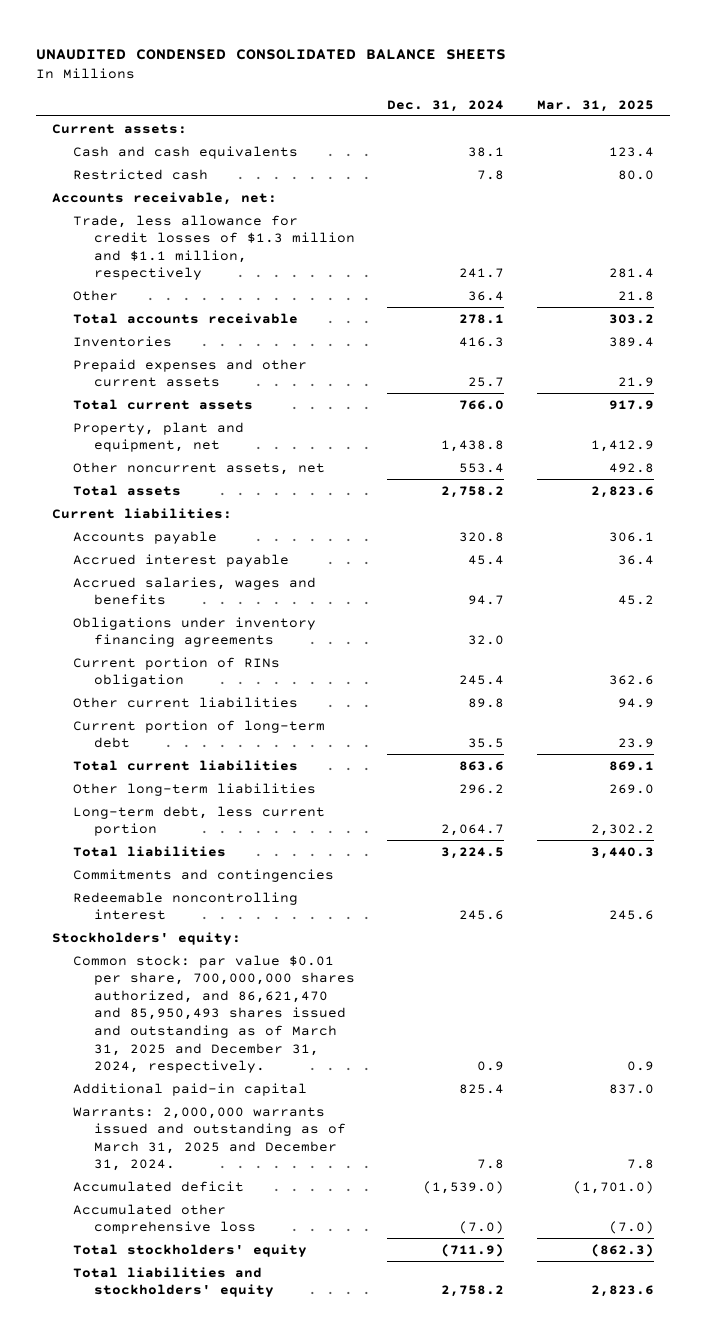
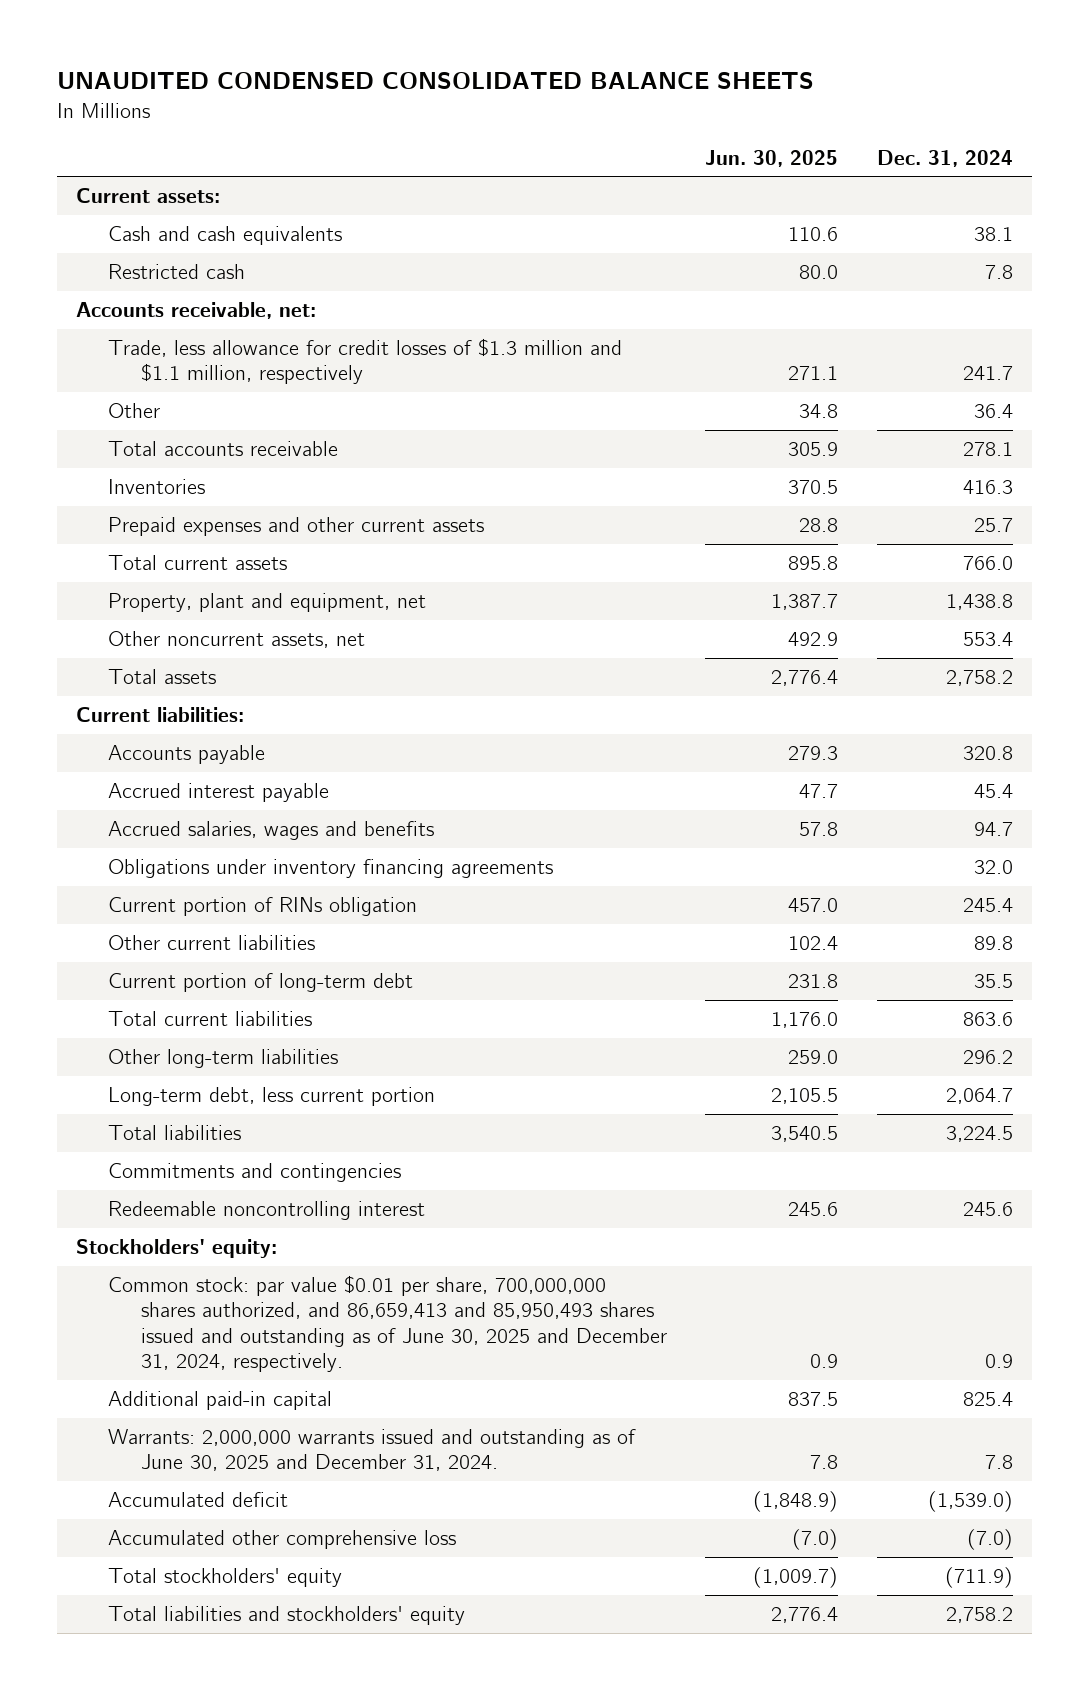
[536,99,654,112] Mar. 31, 2025 -> none
none -> [705,149,839,167] Jun. 30, 2025
[73,954,356,1074] Common stock: par value $0.01 per share, 700,000,000 shares authorized, and 86,621,470 and 85,950,493 shares issued and outstanding as of March 31, 2025 and December 31, 2024, respectively. -> [108,1275,667,1373] Common stock: par value $0.01 per share, 700,000,000 shares authorized, and 86,659,413 and 85,950,493 shares issued and outstanding as of June 30, 2025 and December 31, 2024, respectively.
[73,1106,347,1172] Warrants: 2,000,000 warrants issued and outstanding as of March 31, 2025 and December 31, 2024. -> [108,1429,637,1472] Warrants: 2,000,000 warrants issued and outstanding as of June 30, 2025 and December 31, 2024.

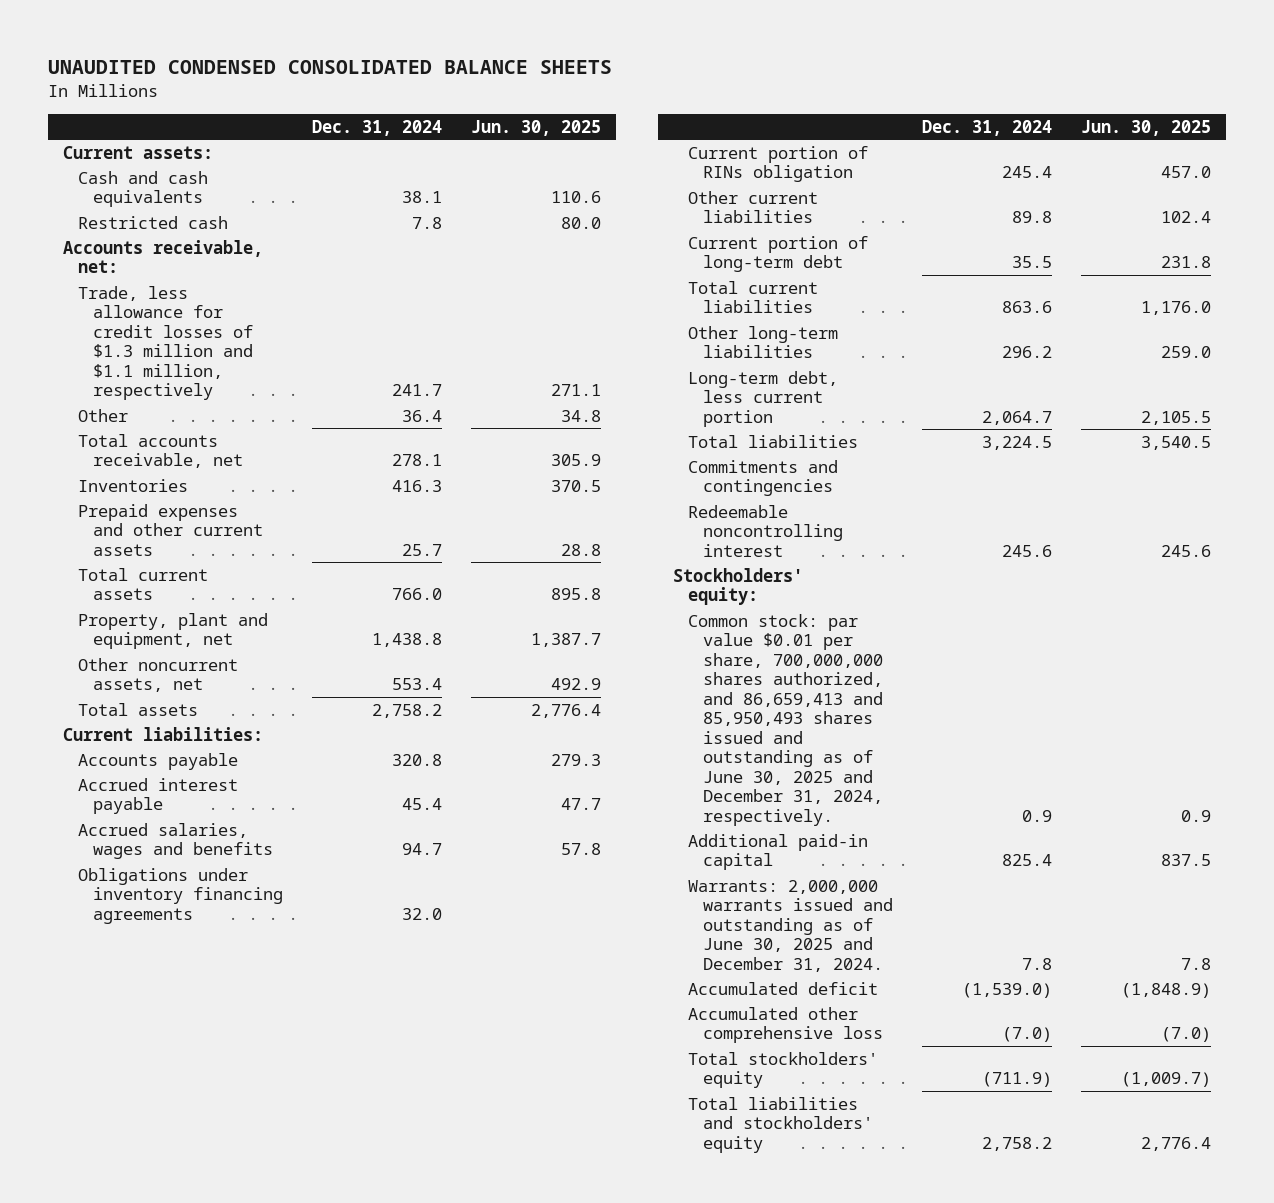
[108,441,339,457] Total accounts receivable -> [78,433,244,469] Total accounts receivable, net

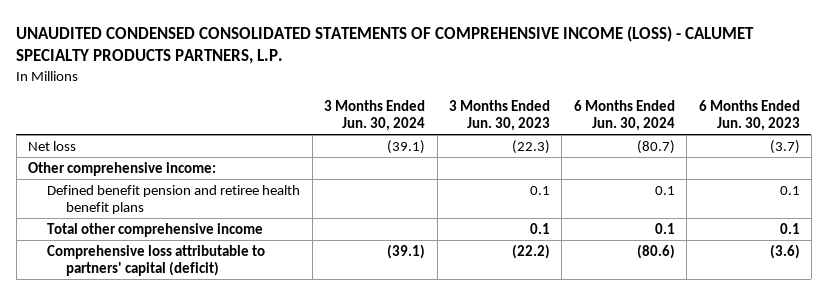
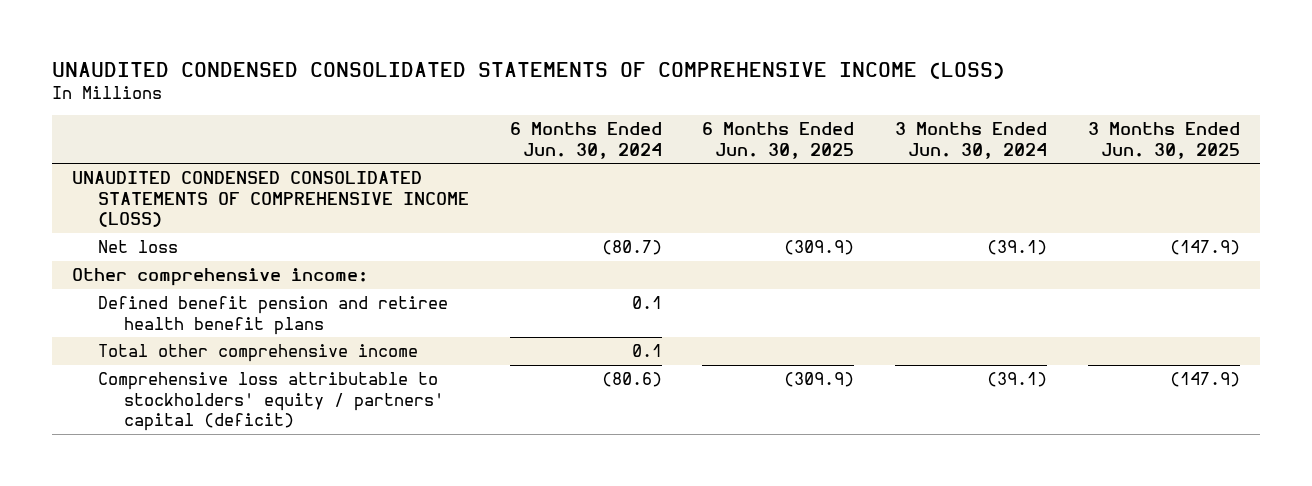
[16,25,755,65] UNAUDITED CONDENSED CONSOLIDATED STATEMENTS OF COMPREHENSIVE INCOME (LOSS) - CALUMET SPECIALTY PRODUCTS PARTNERS, L.P. -> [51,61,1005,79] UNAUDITED CONDENSED CONSOLIDATED STATEMENTS OF COMPREHENSIVE INCOME (LOSS)
[448,99,550,131] 3 Months Ended Jun. 30, 2023 -> none
[698,99,800,131] 6 Months Ended Jun. 30, 2023 -> none
none -> [702,122,855,159] 6 Months Ended Jun. 30, 2025
none -> [1087,122,1240,159] 3 Months Ended Jun. 30, 2025
none -> [71,171,469,227] UNAUDITED CONDENSED CONSOLIDATED STATEMENTS OF COMPREHENSIVE INCOME (LOSS)
[47,244,266,276] Comprehensive loss attributable to partners' capital (deficit) -> [97,372,444,431] Comprehensive loss attributable to stockholders' equity / partners' capital (deficit)

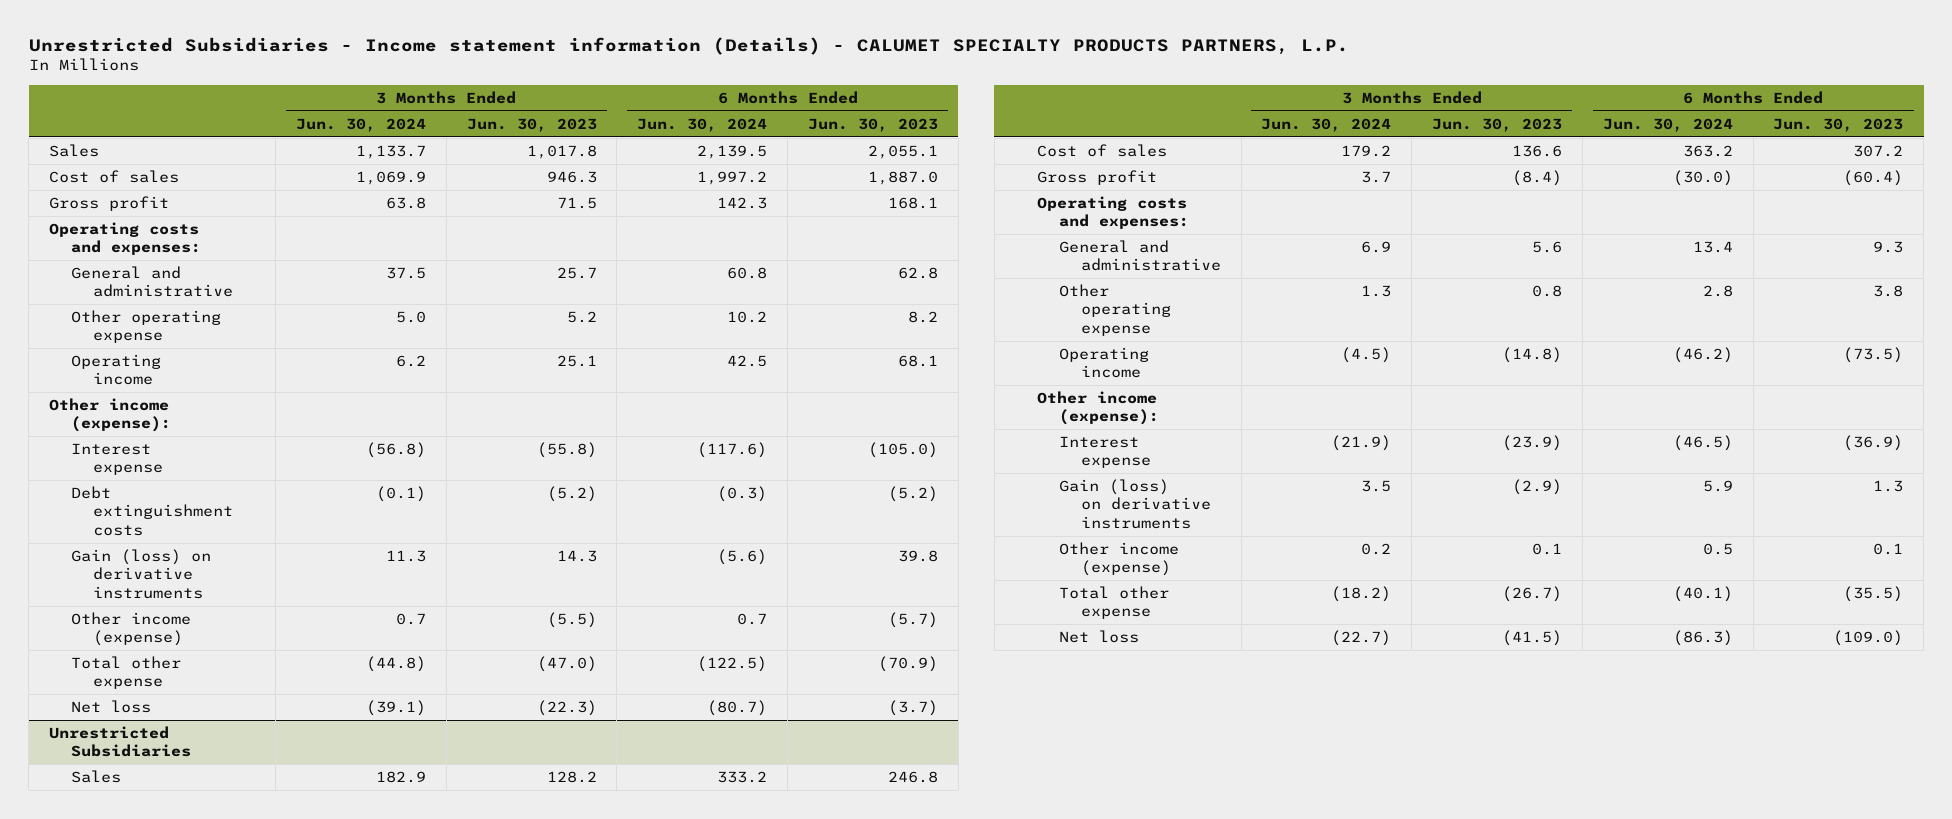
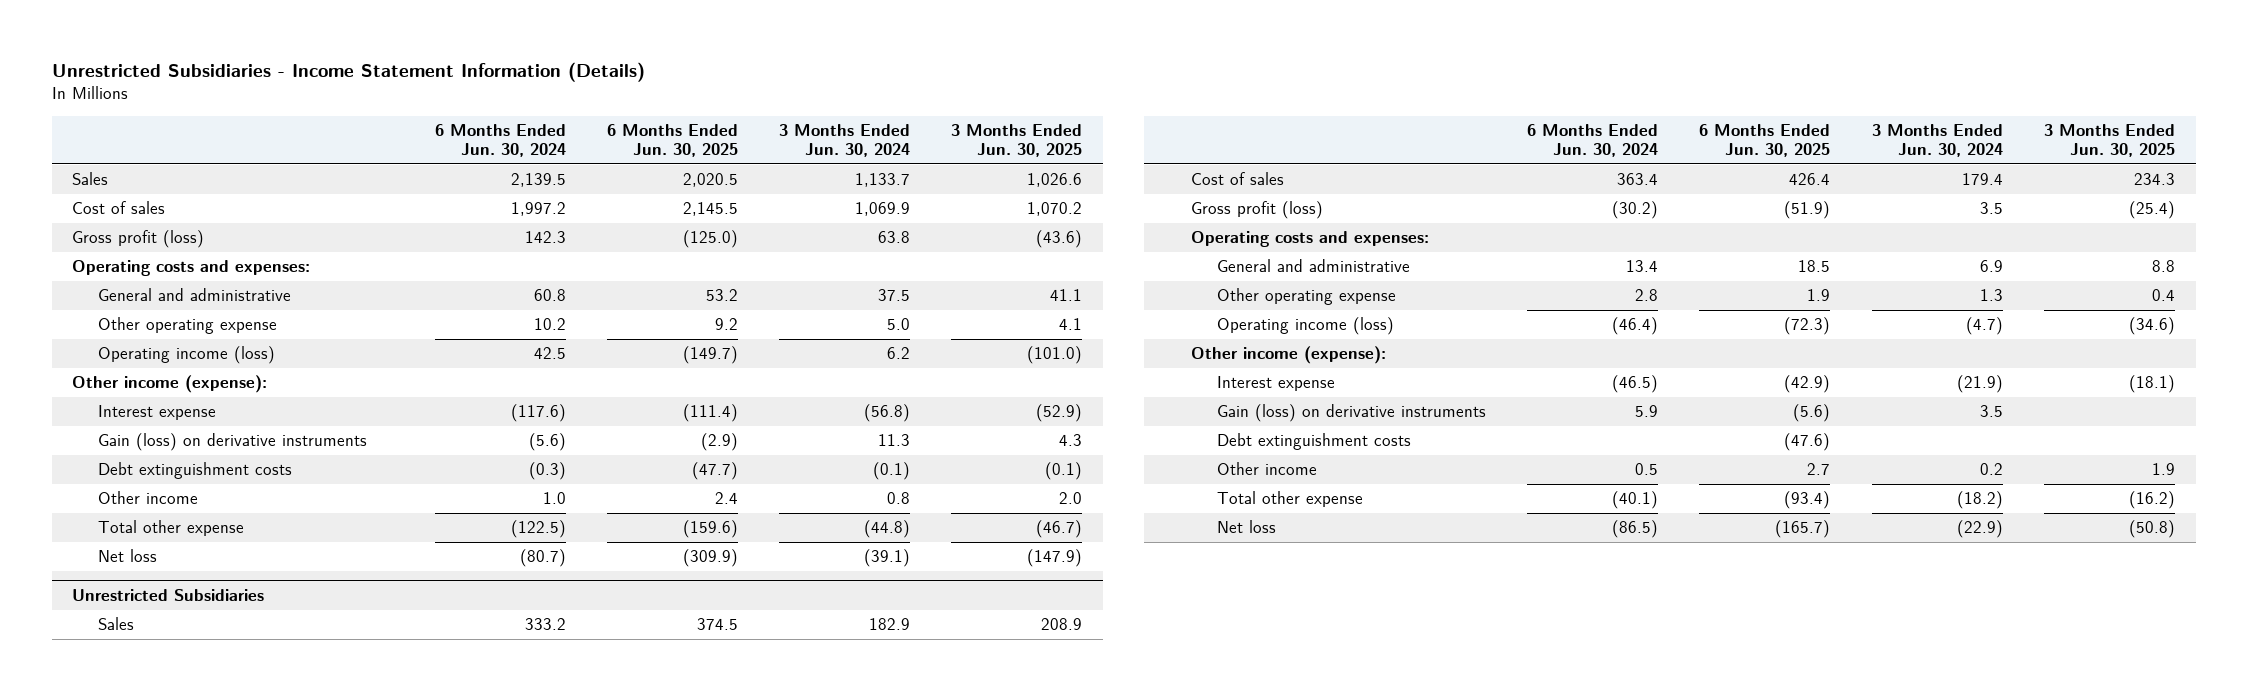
[28,37,1349,56] Unrestricted Subsidiaries - Income statement information (Details) - CALUMET SPECIALTY PRODUCTS PARTNERS, L.P. -> [51,62,645,83] Unrestricted Subsidiaries - Income Statement Information (Details)
[466,117,597,132] Jun. 30, 2023 -> none
[807,117,938,132] Jun. 30, 2023 -> none
none -> [606,124,738,158] 6 Months Ended Jun. 30, 2025
none -> [951,124,1083,158] 3 Months Ended Jun. 30, 2025
[49,195,170,211] Gross profit -> [72,230,205,249] Gross profit (loss)
[71,353,162,386] Operating income -> [98,346,276,365] Operating income (loss)
[71,485,234,536] Debt extinguishment costs -> [98,462,293,480] Debt extinguishment costs
[71,611,192,647] Other income (expense) -> [98,491,199,505] Other income
[395,612,426,625] 0.7 -> [887,492,911,505] 0.8
[737,612,768,625] 0.7 -> [542,492,566,505] 1.0
[1341,144,1392,157] 179.2 -> [1961,173,2003,186] 179.4
[1682,144,1733,157] 363.2 -> [1617,173,1659,186] 363.4
[1036,169,1157,185] Gross profit -> [1190,201,1323,220] Gross profit (loss)
[1361,170,1392,183] 3.7 -> [1979,202,2003,215] 3.5
[1672,169,1733,186] (30.0) -> [1612,201,1659,220] (30.2)
[1058,346,1149,379] Operating income -> [1216,317,1394,336] Operating income (loss)
[1341,346,1392,363] (4.5) -> [1965,317,2003,336] (4.7)
[1672,346,1733,363] (46.2) -> [1612,317,1659,336] (46.4)
none -> [1216,433,1411,451] Debt extinguishment costs
[1058,541,1179,577] Other income (expense) -> [1216,462,1317,476] Other income
[1331,629,1392,646] (22.7) -> [1956,520,2003,539] (22.9)
[1672,629,1733,646] (86.3) -> [1612,520,1659,539] (86.5)

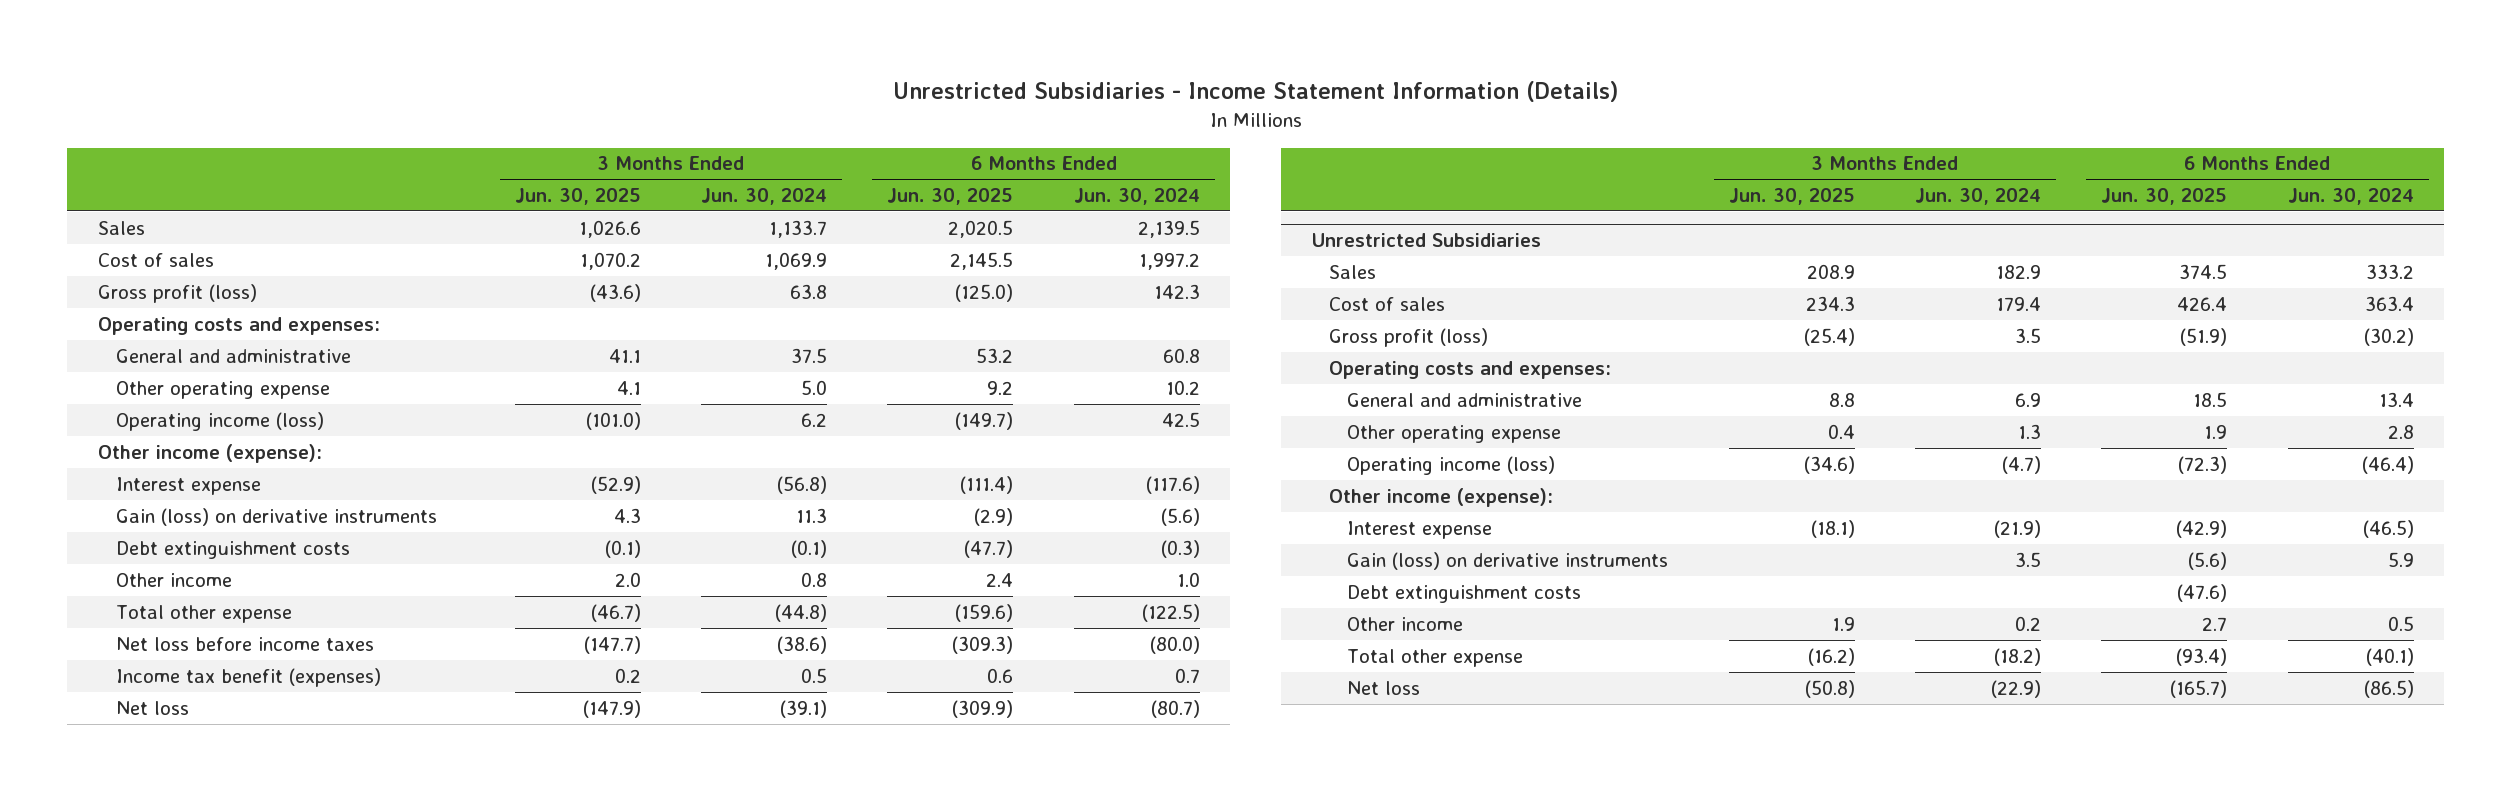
none -> [115,636,374,651] Net loss before income taxes
none -> [115,667,381,687] Income tax benefit (expenses)

